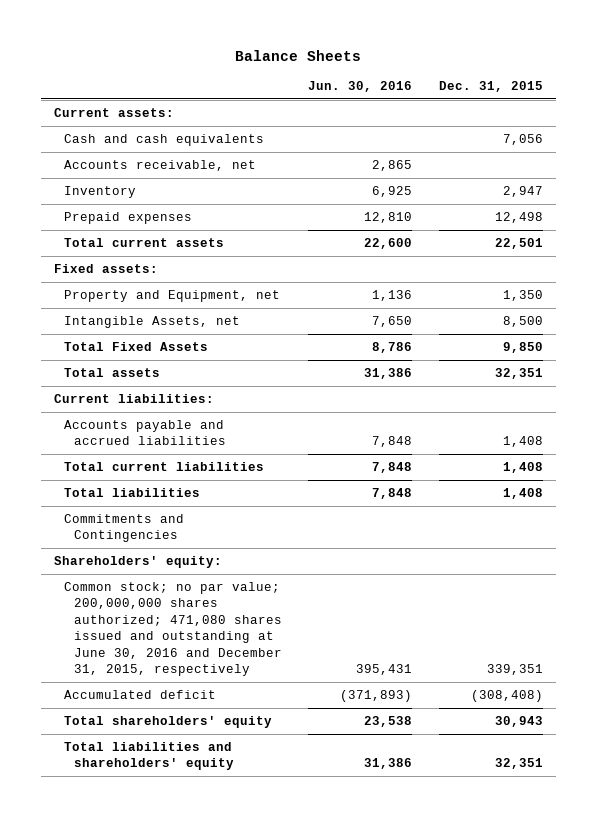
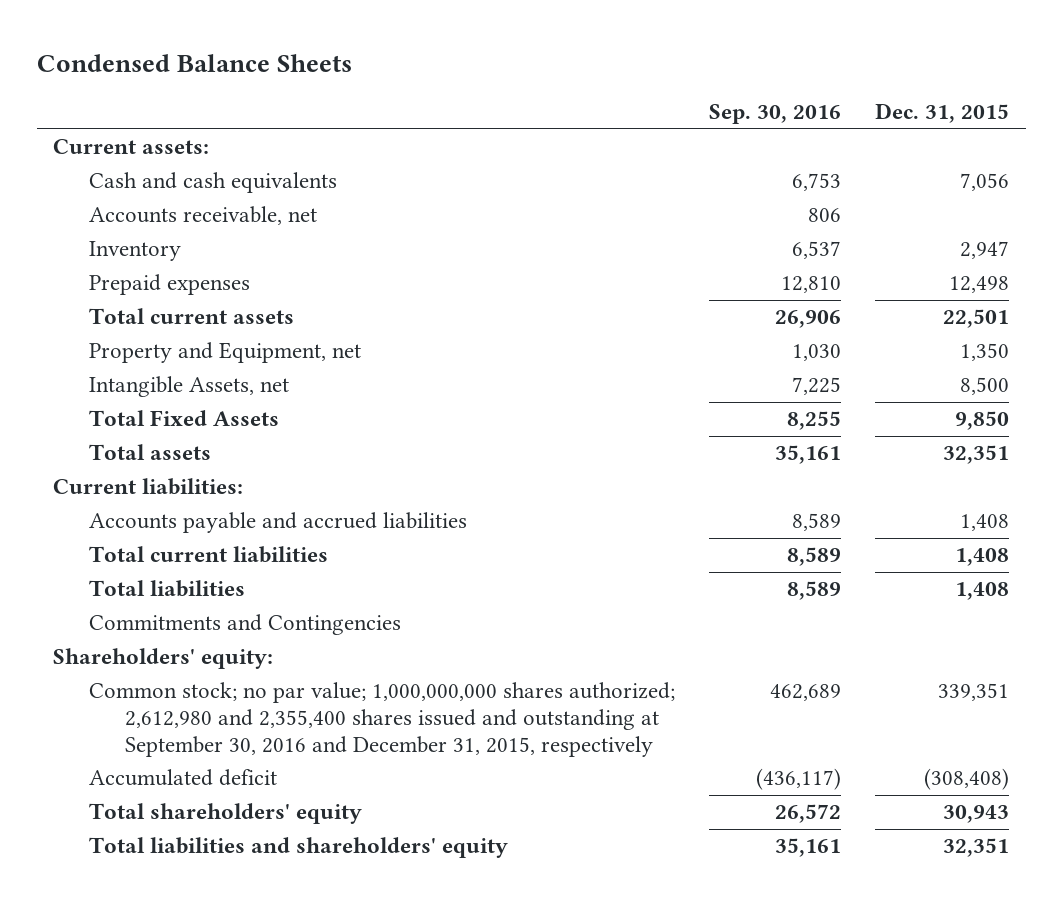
[235,49,362,61] Balance Sheets -> [36,54,352,73] Condensed Balance Sheets
[308,81,413,93] Jun. 30, 2016 -> none
none -> [709,104,842,125] Sep. 30, 2016
[54,263,159,273] Fixed assets: -> none
[63,581,282,676] Common stock; no par value; 200,000,000 shares authorized; 471,080 shares issued and outstanding at June 30, 2016 and December 31, 2015, respectively -> [89,682,676,757] Common stock; no par value; 1,000,000,000 shares authorized; 2,612,980 and 2,355,400 shares issued and outstanding at September 30, 2016 and December 31, 2015, respectively

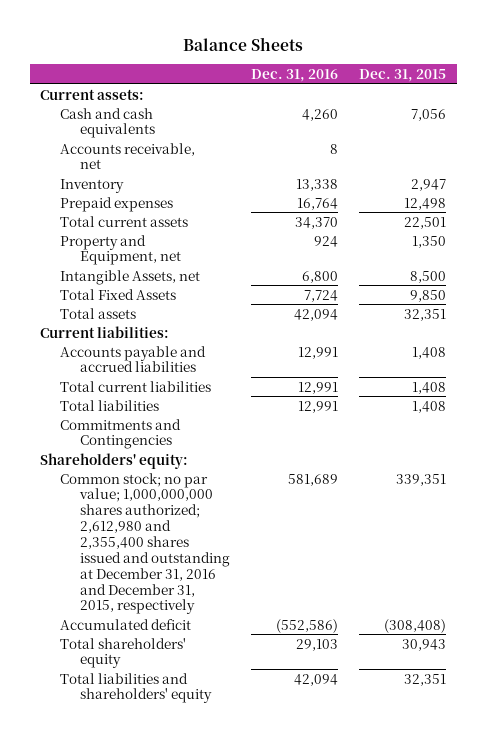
[36,54,352,73] Condensed Balance Sheets -> [183,36,304,51] Balance Sheets
[709,104,842,125] Sep. 30, 2016 -> none
none -> [250,69,338,83] Dec. 31, 2016
[89,682,676,757] Common stock; no par value; 1,000,000,000 shares authorized; 2,612,980 and 2,355,400 shares issued and outstanding at September 30, 2016 and December 31, 2015, respectively -> [60,472,230,615] Common stock; no par value; 1,000,000,000 shares authorized; 2,612,980 and 2,355,400 shares issued and outstanding at December 31, 2016 and December 31, 2015, respectively

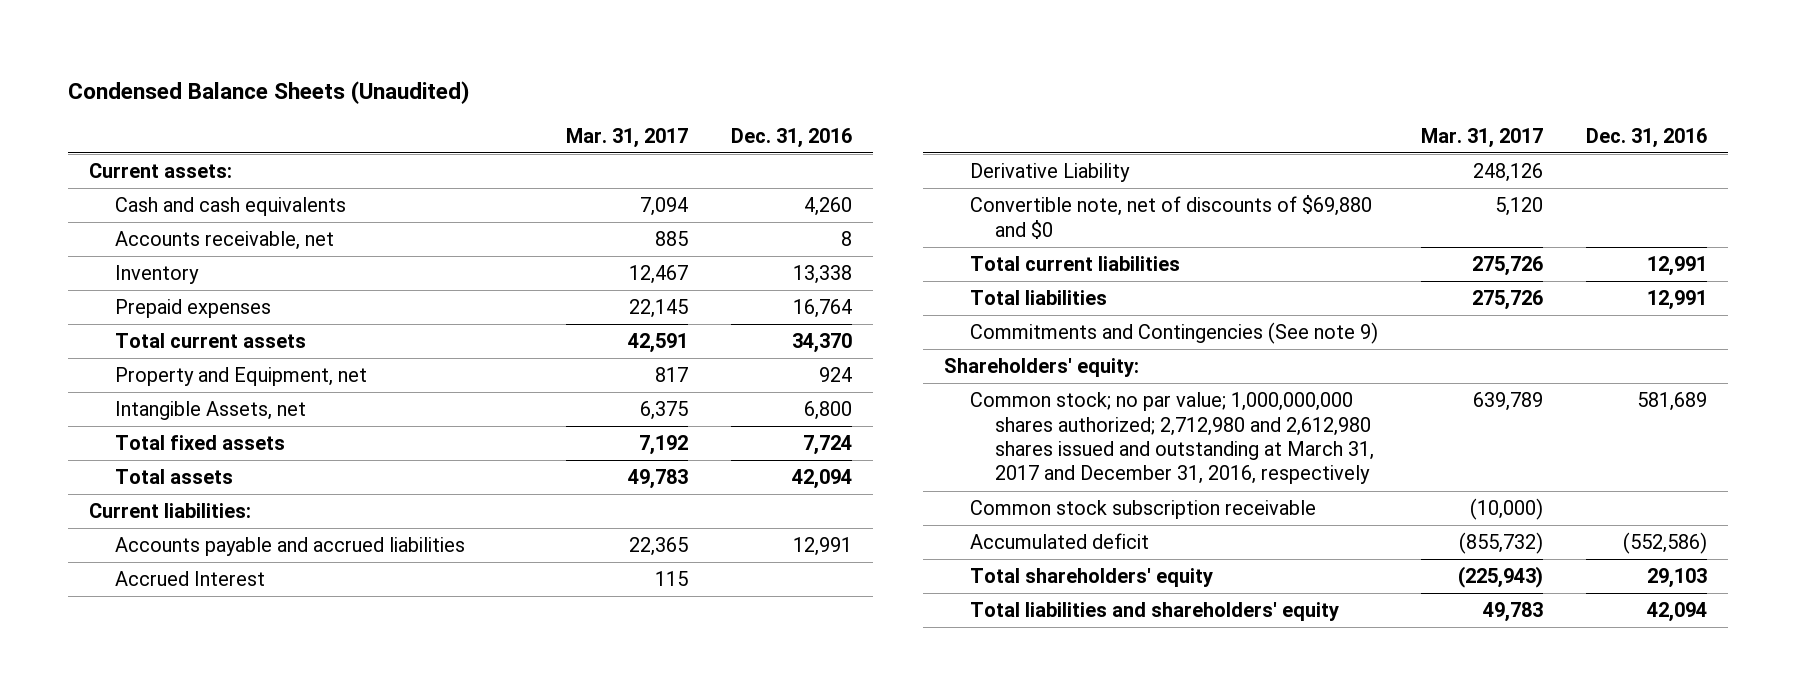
[183,36,304,51] Balance Sheets -> [67,80,469,104] Condensed Balance Sheets (Unaudited)
[359,69,447,83] Dec. 31, 2015 -> none
none -> [565,127,688,148] Mar. 31, 2017
[60,288,177,300] Total Fixed Assets -> [114,435,285,451] Total fixed assets
none -> [114,571,265,587] Accrued Interest
none -> [969,163,1130,183] Derivative Liability
none -> [969,195,1372,239] Convertible note, net of discounts of $69,880 and $0
[60,418,182,450] Commitments and Contingencies -> [969,322,1378,345] Commitments and Contingencies (See note 9)
[60,472,230,615] Common stock; no par value; 1,000,000,000 shares authorized; 2,612,980 and 2,355,400 shares issued and outstanding at December 31, 2016 and December 31, 2015, respectively -> [969,392,1374,485] Common stock; no par value; 1,000,000,000 shares authorized; 2,712,980 and 2,612,980 shares issued and outstanding at March 31, 2017 and December 31, 2016, respectively
none -> [969,500,1316,520] Common stock subscription receivable

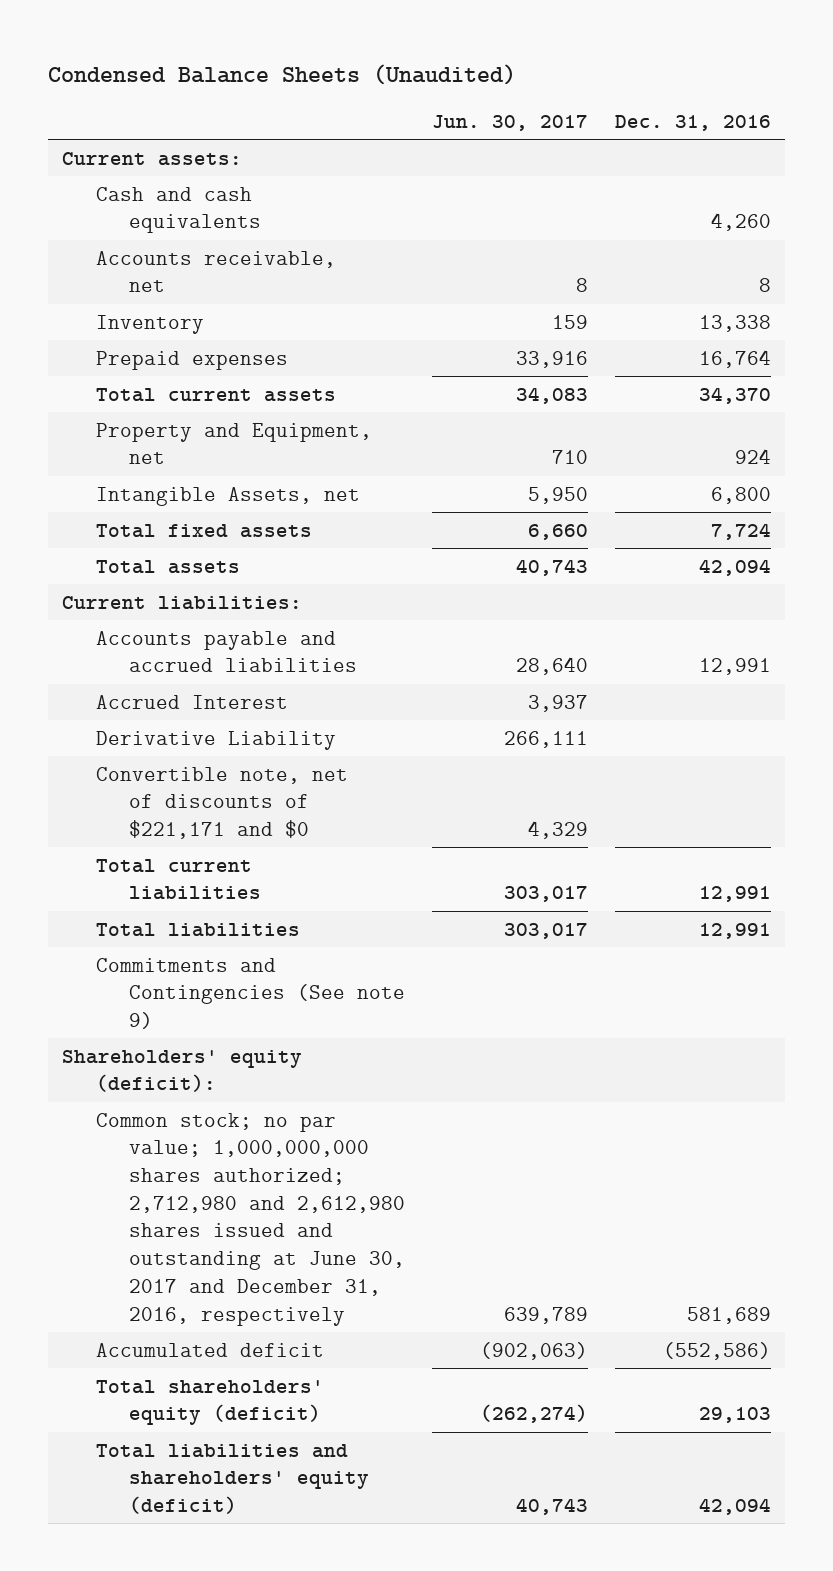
[565,127,688,148] Mar. 31, 2017 -> none
none -> [432,114,589,131] Jun. 30, 2017
[969,195,1372,239] Convertible note, net of discounts of $69,880 and $0 -> [95,766,348,840] Convertible note, net of discounts of $221,171 and $0
[969,500,1316,520] Common stock subscription receivable -> none
[944,358,1140,378] Shareholders' equity: -> [61,1049,302,1093] Shareholders' equity (deficit):
[969,392,1374,485] Common stock; no par value; 1,000,000,000 shares authorized; 2,712,980 and 2,612,980 shares issued and outstanding at March 31, 2017 and December 31, 2016, respectively -> [95,1112,406,1326] Common stock; no par value; 1,000,000,000 shares authorized; 2,712,980 and 2,612,980 shares issued and outstanding at June 30, 2017 and December 31, 2016, respectively
[969,568,1213,588] Total shareholders' equity -> [95,1379,324,1426] Total shareholders' equity (deficit)
[969,602,1339,622] Total liabilities and shareholders' equity -> [95,1443,370,1515] Total liabilities and shareholders' equity (deficit)

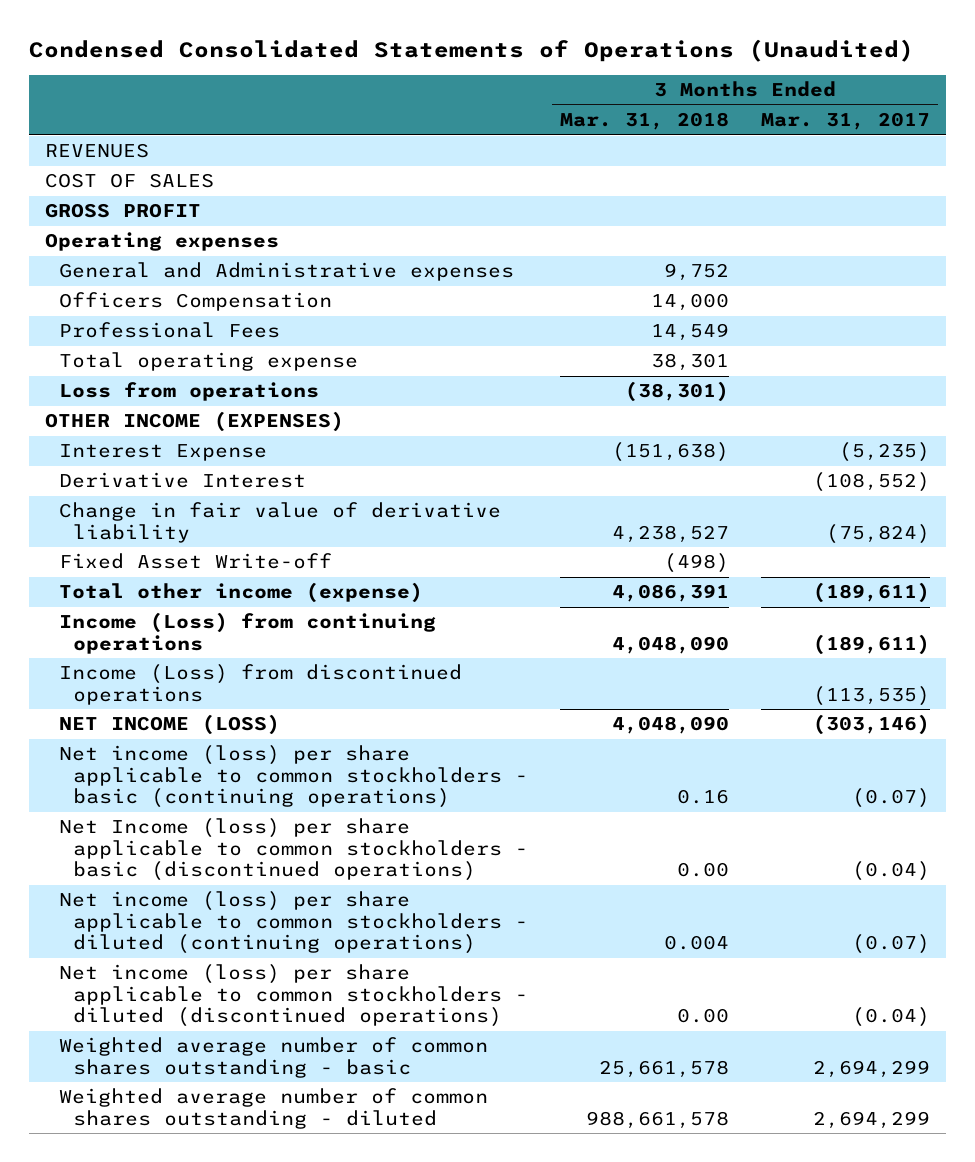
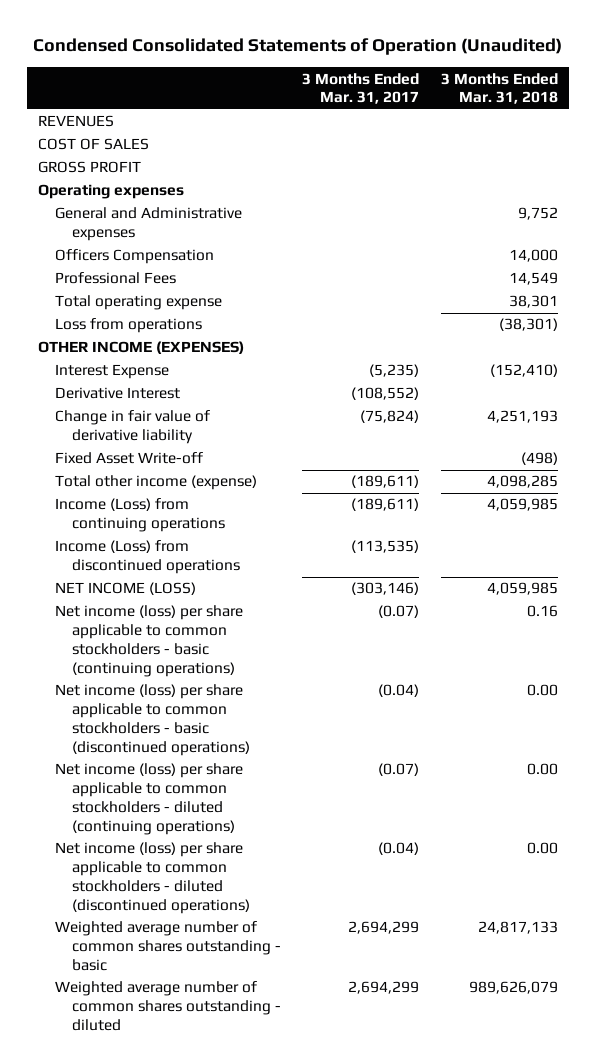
[28,38,914,62] Condensed Consolidated Statements of Operations (Unaudited) -> [32,38,562,56] Condensed Consolidated Statements of Operation (Unaudited)
[612,442,730,463] (151,638) -> [489,364,558,378] (152,410)
[612,524,730,543] 4,238,527 -> [486,410,558,424] 4,251,193
[612,584,730,603] 4,086,391 -> [486,475,558,489] 4,098,285
[612,635,730,654] 4,048,090 -> [486,498,558,512] 4,059,985
[612,716,730,735] 4,048,090 -> [486,582,558,596] 4,059,985
[58,818,529,882] Net Income (loss) per share applicable to common stockholders - basic (discontinued operations) -> [54,684,251,757] Net income (loss) per share applicable to common stockholders - basic (discontinued operations)
[664,935,730,951] 0.004 -> [526,763,558,776] 0.00
[599,1059,730,1078] 25,661,578 -> [477,921,558,935] 24,817,133
[586,1110,730,1129] 988,661,578 -> [468,981,558,995] 989,626,079

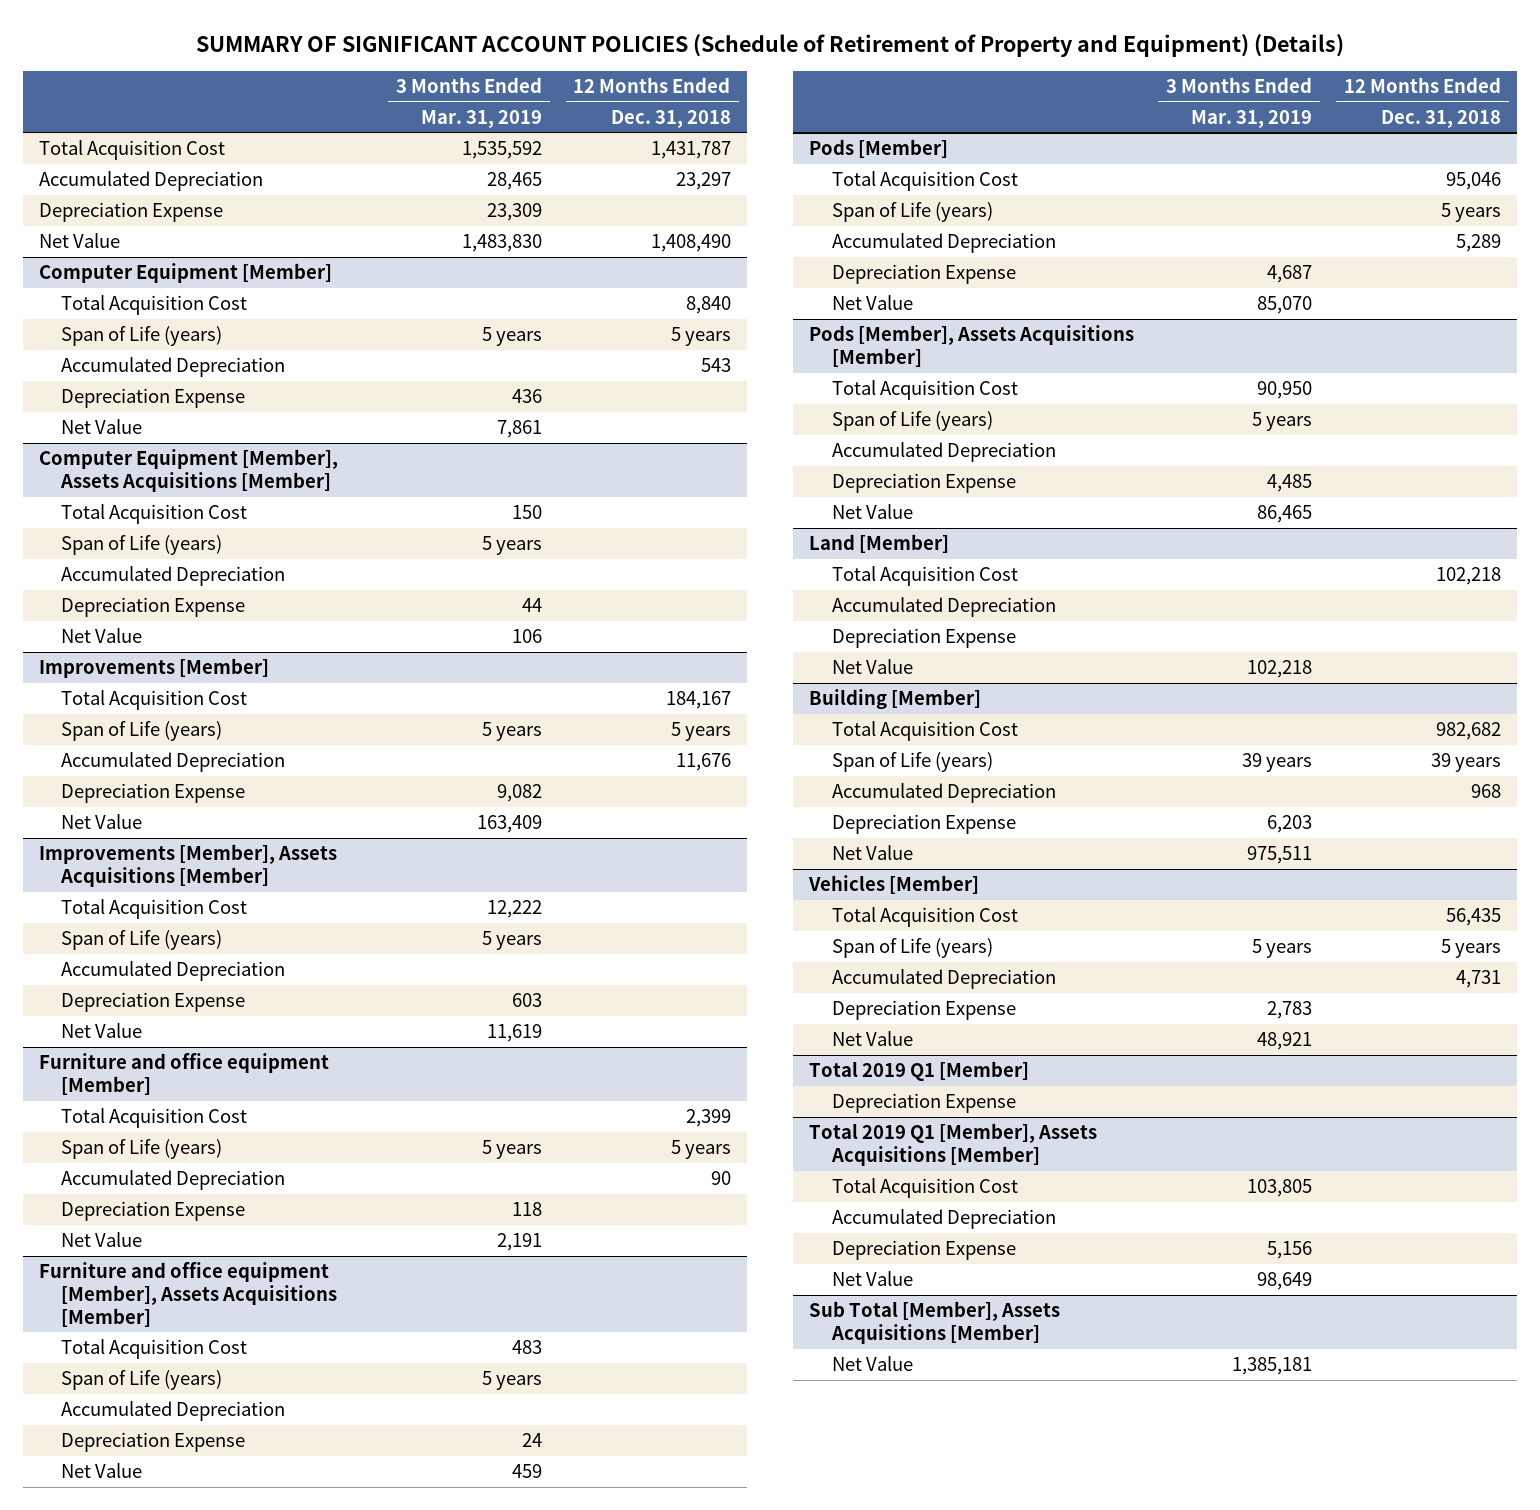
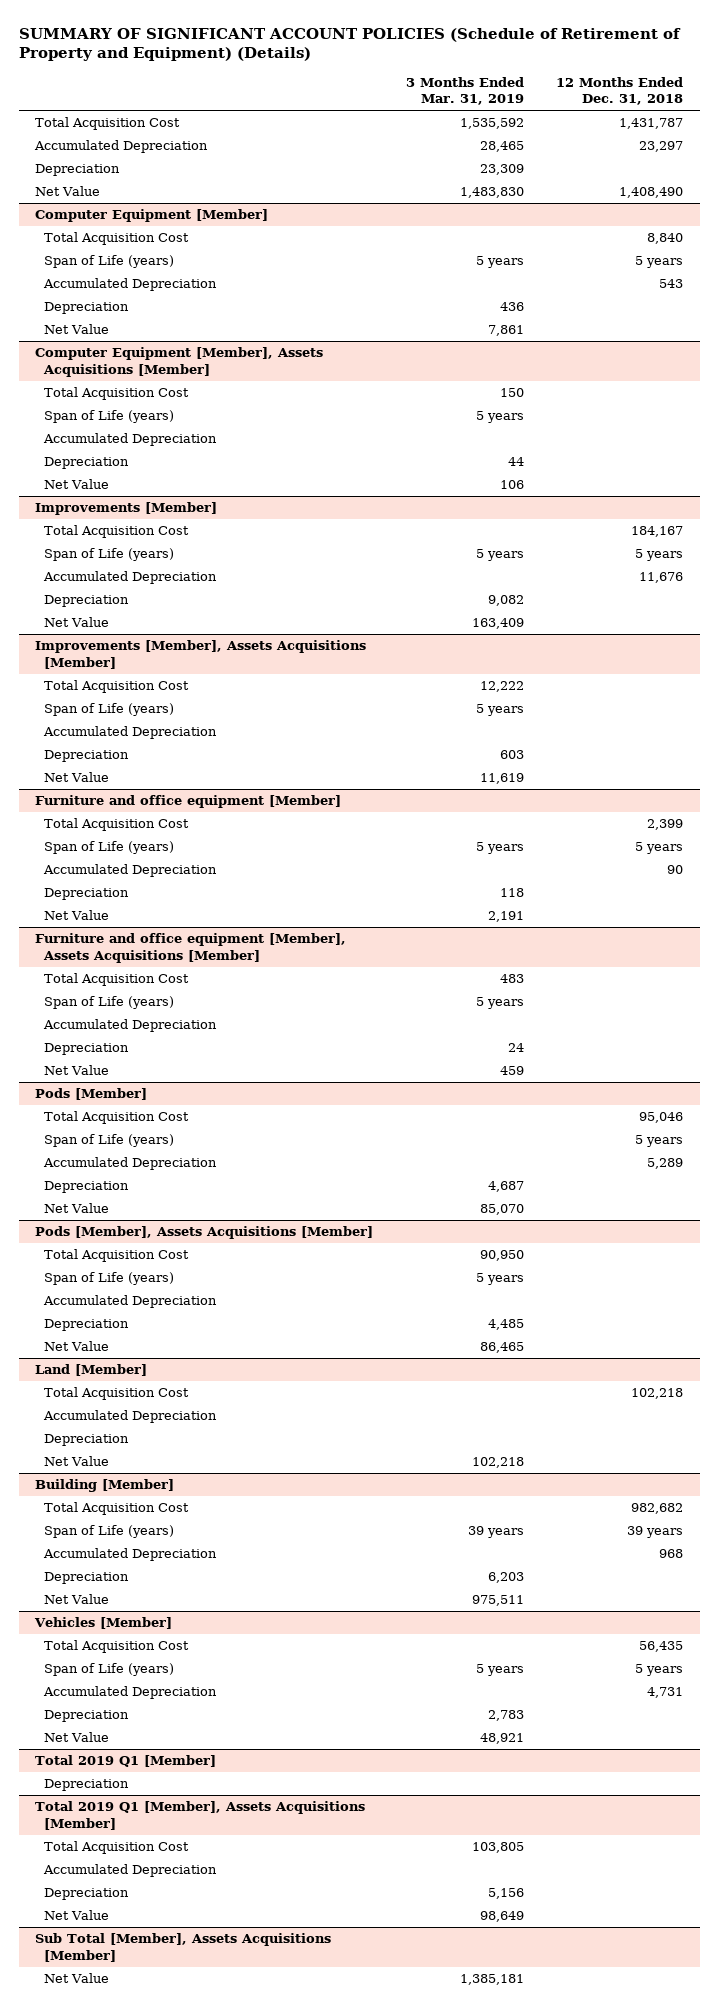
[39,202,224,223] Depreciation Expense -> [35,164,121,177] Depreciation
[61,388,246,409] Depreciation Expense -> [44,302,130,315] Depreciation
[61,597,246,618] Depreciation Expense -> [44,457,130,470] Depreciation
[61,783,246,804] Depreciation Expense -> [44,595,130,608] Depreciation
[61,992,246,1013] Depreciation Expense -> [44,750,130,763] Depreciation
[61,1201,246,1222] Depreciation Expense -> [44,888,130,901] Depreciation
[61,1432,246,1453] Depreciation Expense -> [44,1043,130,1056] Depreciation
[831,264,1016,285] Depreciation Expense -> [44,1181,130,1194] Depreciation
[831,473,1016,494] Depreciation Expense -> [44,1319,130,1332] Depreciation
[831,628,1016,649] Depreciation Expense -> [44,1434,130,1447] Depreciation
[831,814,1016,835] Depreciation Expense -> [44,1572,130,1585] Depreciation
[831,1000,1016,1021] Depreciation Expense -> [44,1710,130,1723] Depreciation
[831,1093,1016,1114] Depreciation Expense -> [44,1779,130,1792] Depreciation
[831,1240,1016,1261] Depreciation Expense -> [44,1888,130,1901] Depreciation

